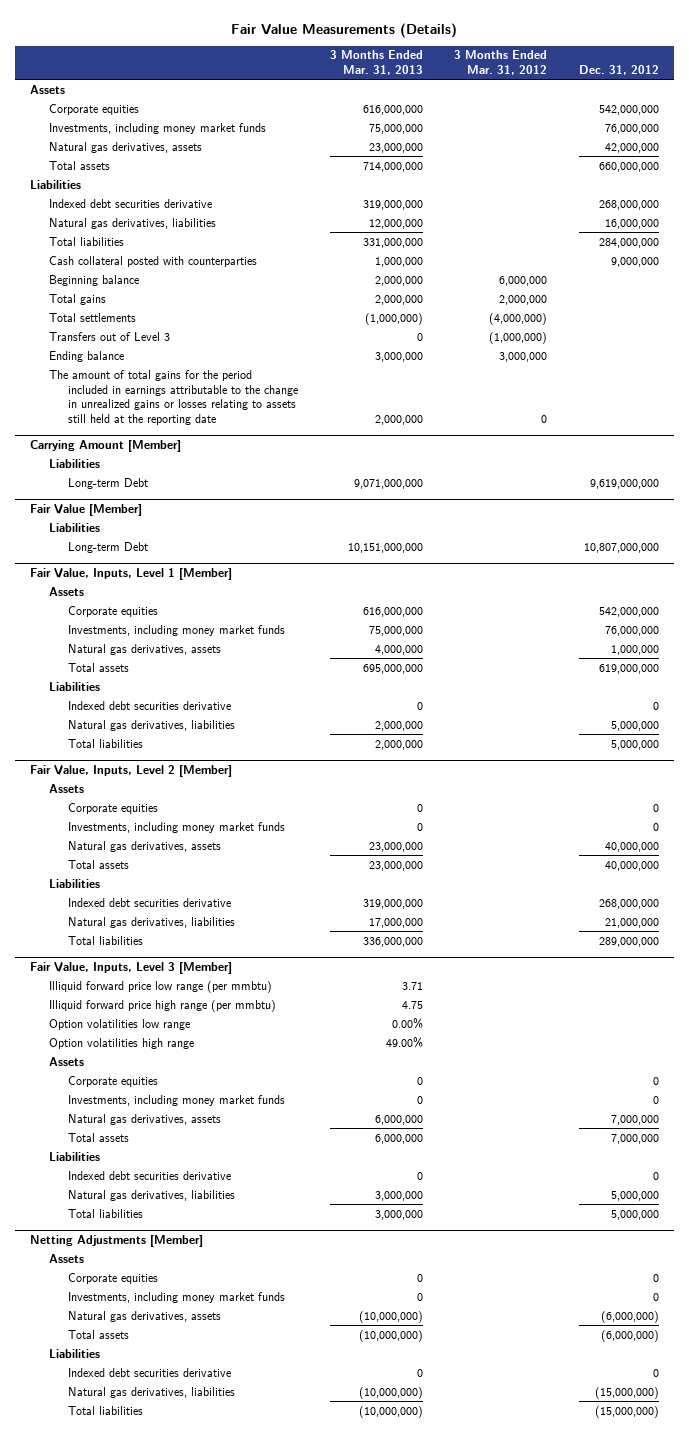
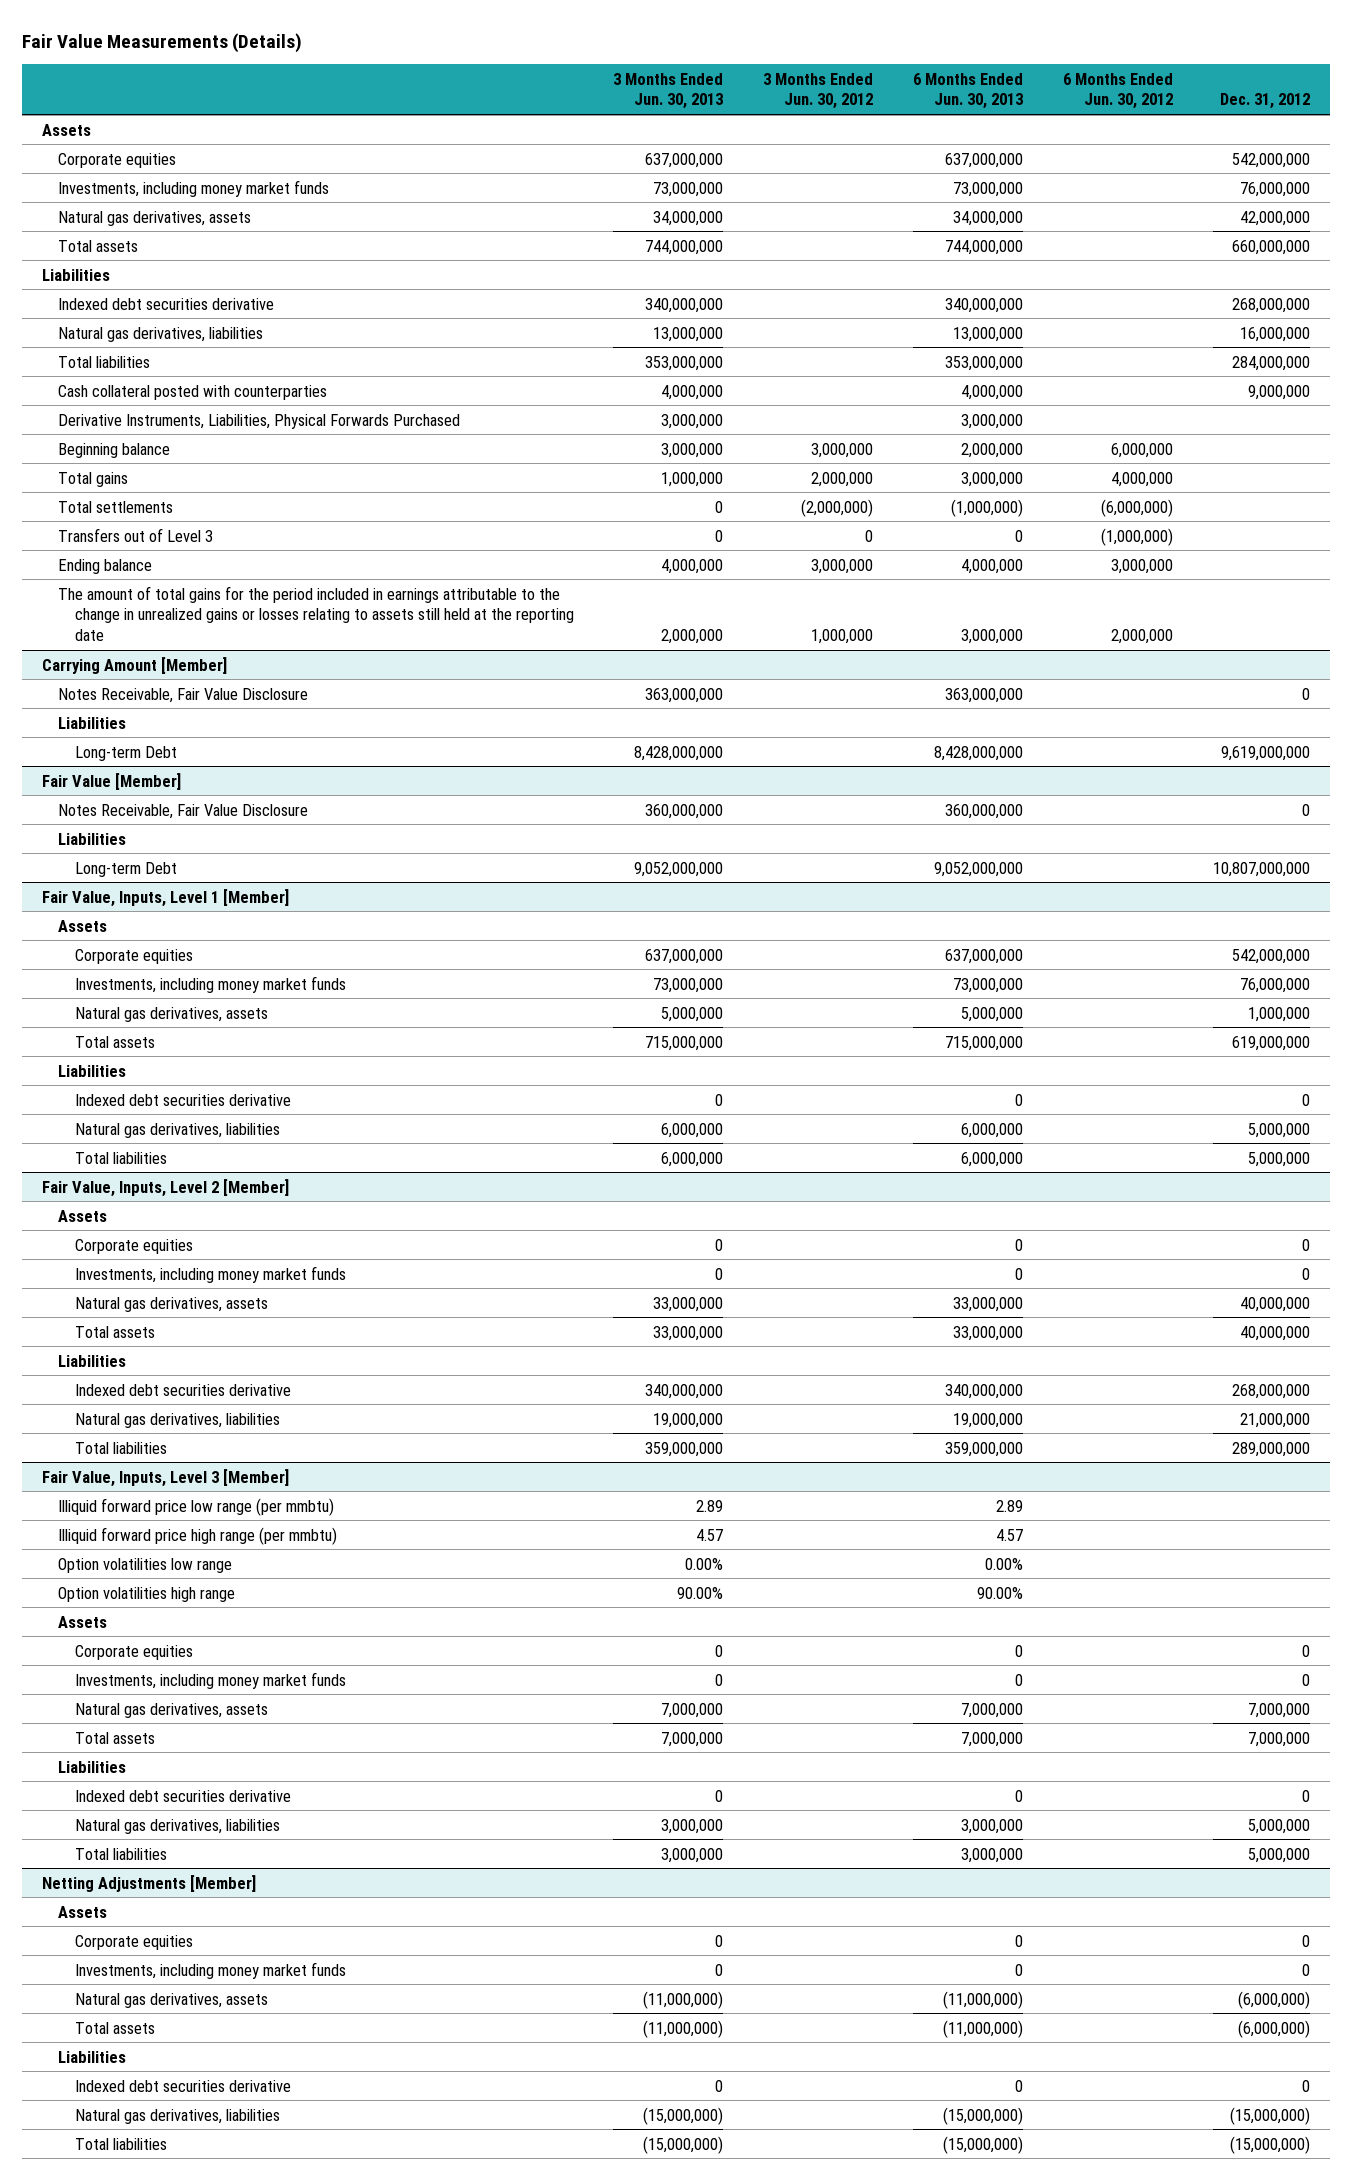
[329,50,423,76] 3 Months Ended Mar. 31, 2013 -> none
[454,50,548,76] 3 Months Ended Mar. 31, 2012 -> none
none -> [613,72,724,110] 3 Months Ended Jun. 30, 2013
none -> [763,72,874,110] 3 Months Ended Jun. 30, 2012
none -> [913,72,1024,110] 6 Months Ended Jun. 30, 2013
none -> [1062,72,1173,110] 6 Months Ended Jun. 30, 2012
none -> [58,413,461,429] Derivative Instruments, Liabilities, Physical Forwards Purchased
none -> [58,687,309,703] Notes Receivable, Fair Value Disclosure
none -> [58,803,309,819] Notes Receivable, Fair Value Disclosure

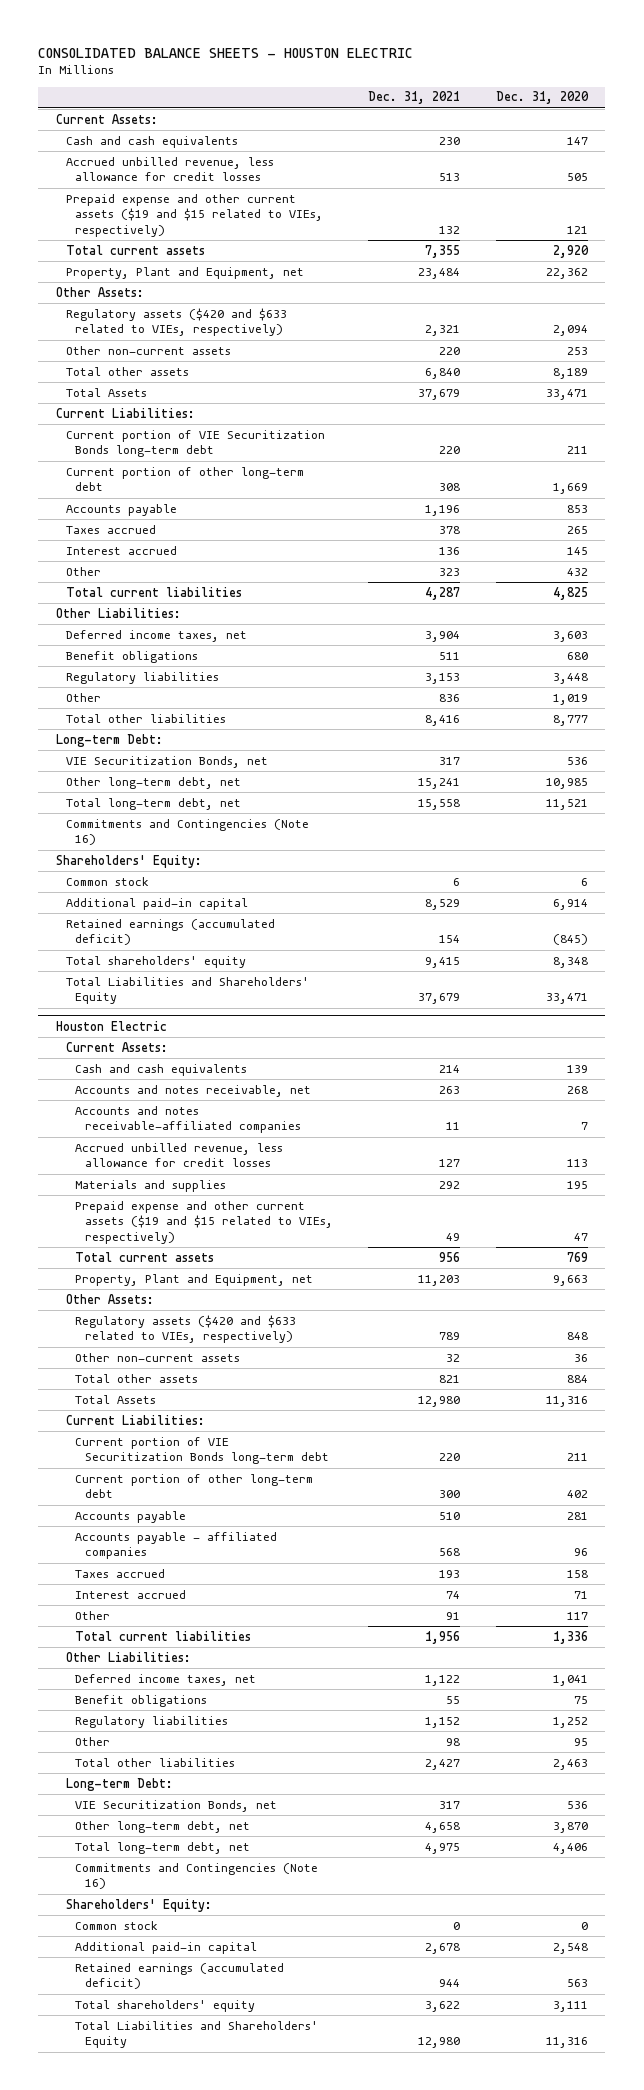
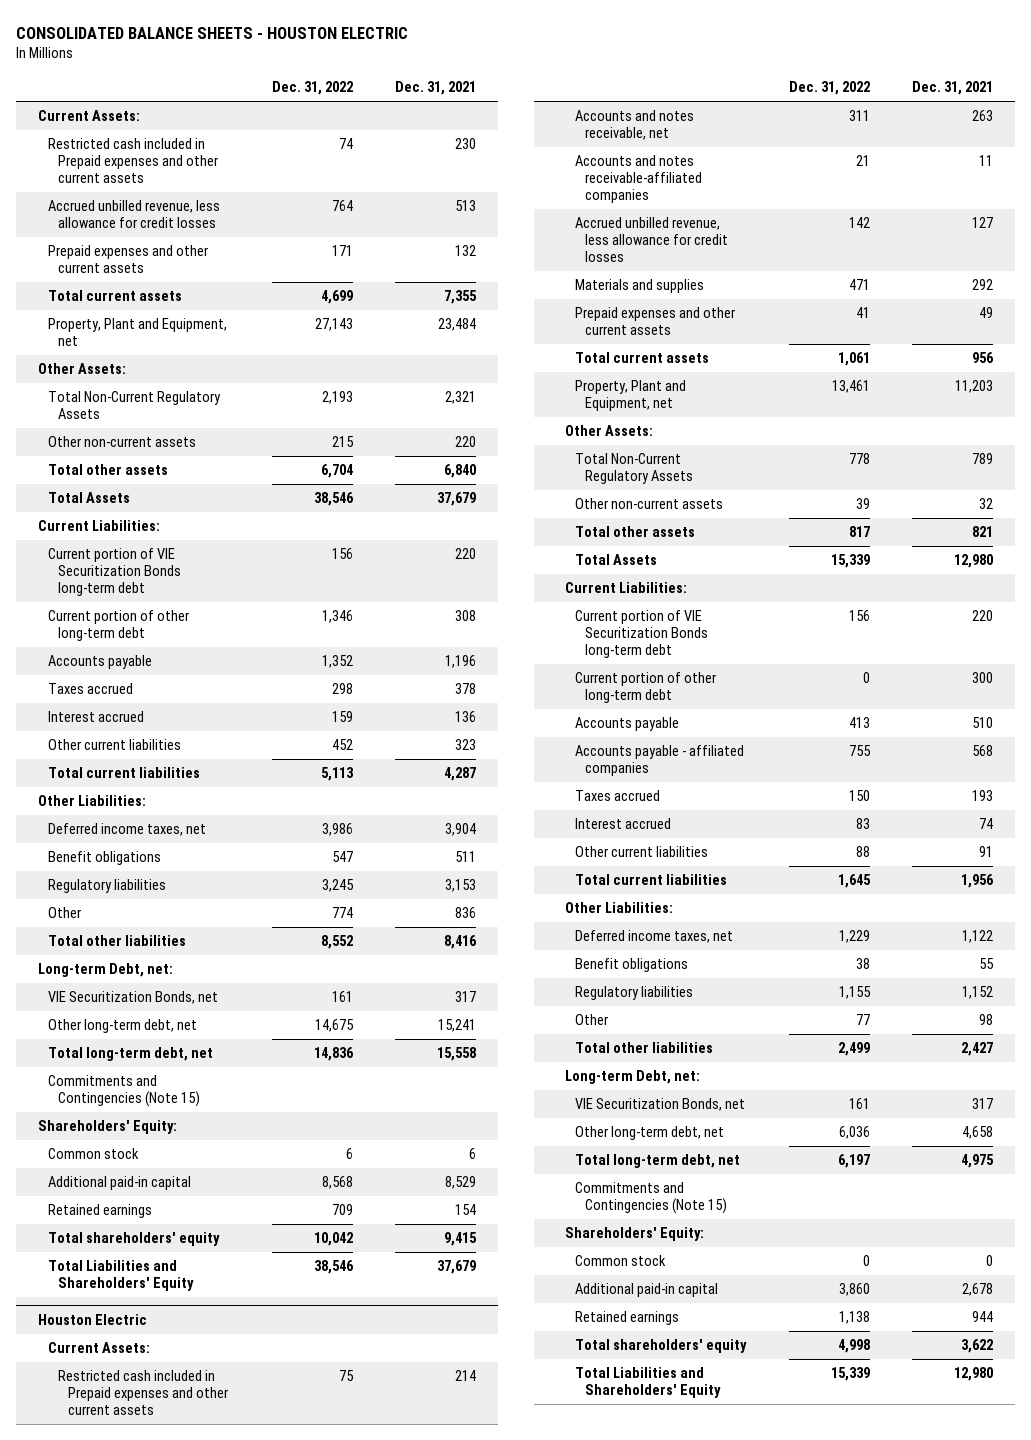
[495,91,589,105] Dec. 31, 2020 -> none
none -> [271,80,353,95] Dec. 31, 2022
[65,135,238,148] Cash and cash equivalents -> [47,138,219,183] Restricted cash included in Prepaid expenses and other current assets
[65,193,324,237] Prepaid expense and other current assets ($19 and $15 related to VIEs, respectively) -> [47,245,208,274] Prepaid expenses and other current assets
[65,307,287,337] Regulatory assets ($420 and $633 related to VIEs, respectively) -> [47,391,221,420] Total Non-Current Regulatory Assets
[65,566,101,576] Other -> [47,739,181,751] Other current liabilities
[56,733,164,747] Long-term Debt: -> [37,963,173,978] Long-term Debt, net:
[65,818,309,846] Commitments and Contingencies (Note 16) -> [47,1075,201,1108] Commitments and Contingencies (Note 15)
[65,918,275,946] Retained earnings (accumulated deficit) -> [47,1204,152,1219] Retained earnings
[75,1063,248,1076] Cash and cash equivalents -> [58,1370,229,1415] Restricted cash included in Prepaid expenses and other current assets
[75,1200,333,1244] Prepaid expense and other current assets ($19 and $15 related to VIEs, respectively) -> [575,307,736,336] Prepaid expenses and other current assets
[75,1314,297,1344] Regulatory assets ($420 and $633 related to VIEs, respectively) -> [575,453,694,485] Total Non-Current Regulatory Assets
[75,1610,111,1620] Other -> [575,846,709,858] Other current liabilities
[65,1777,173,1791] Long-term Debt: -> [565,1070,701,1085] Long-term Debt, net:
[75,1862,319,1890] Commitments and Contingencies (Note 16) -> [575,1182,728,1215] Commitments and Contingencies (Note 15)
[75,1962,285,1990] Retained earnings (accumulated deficit) -> [575,1311,680,1326] Retained earnings

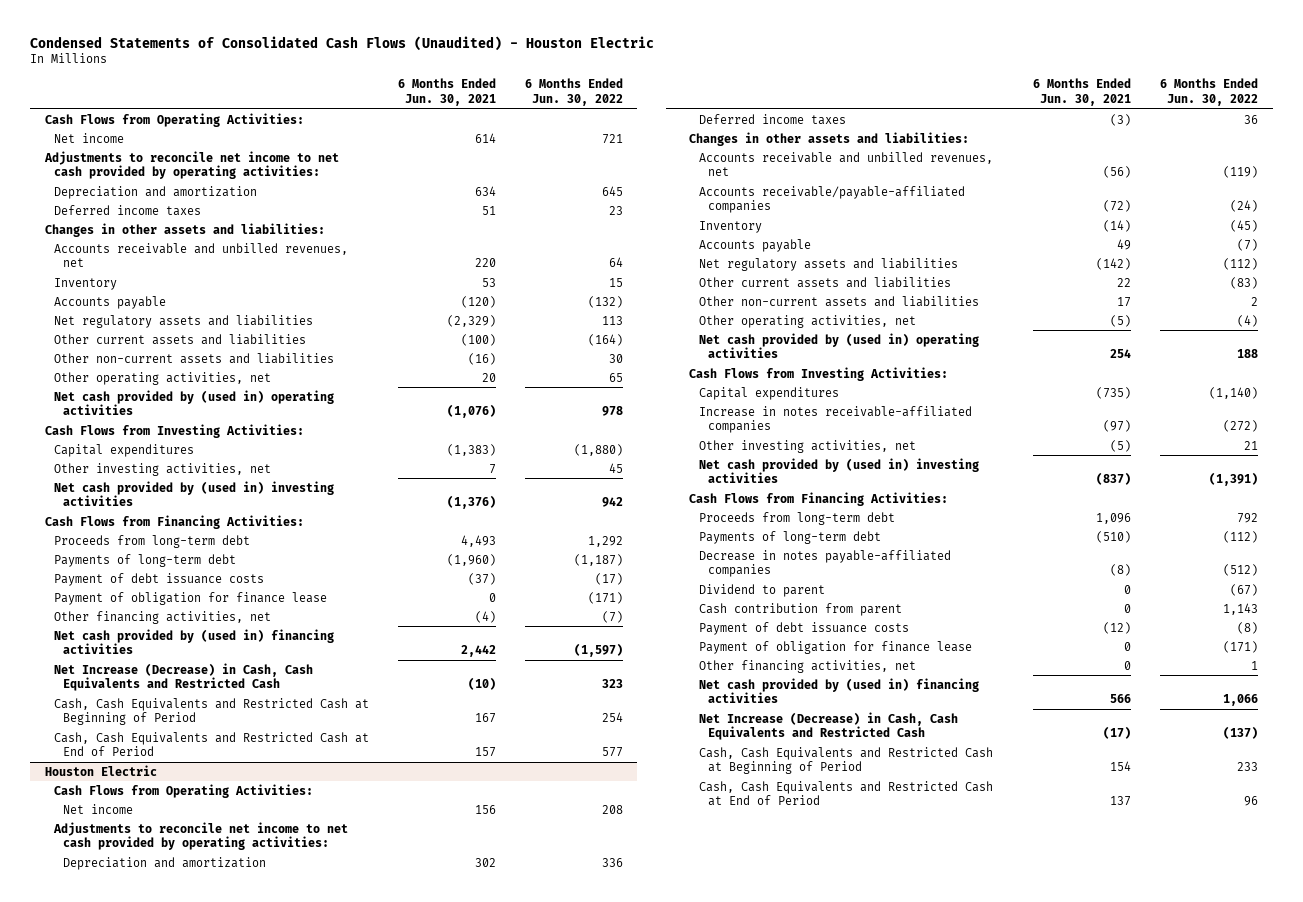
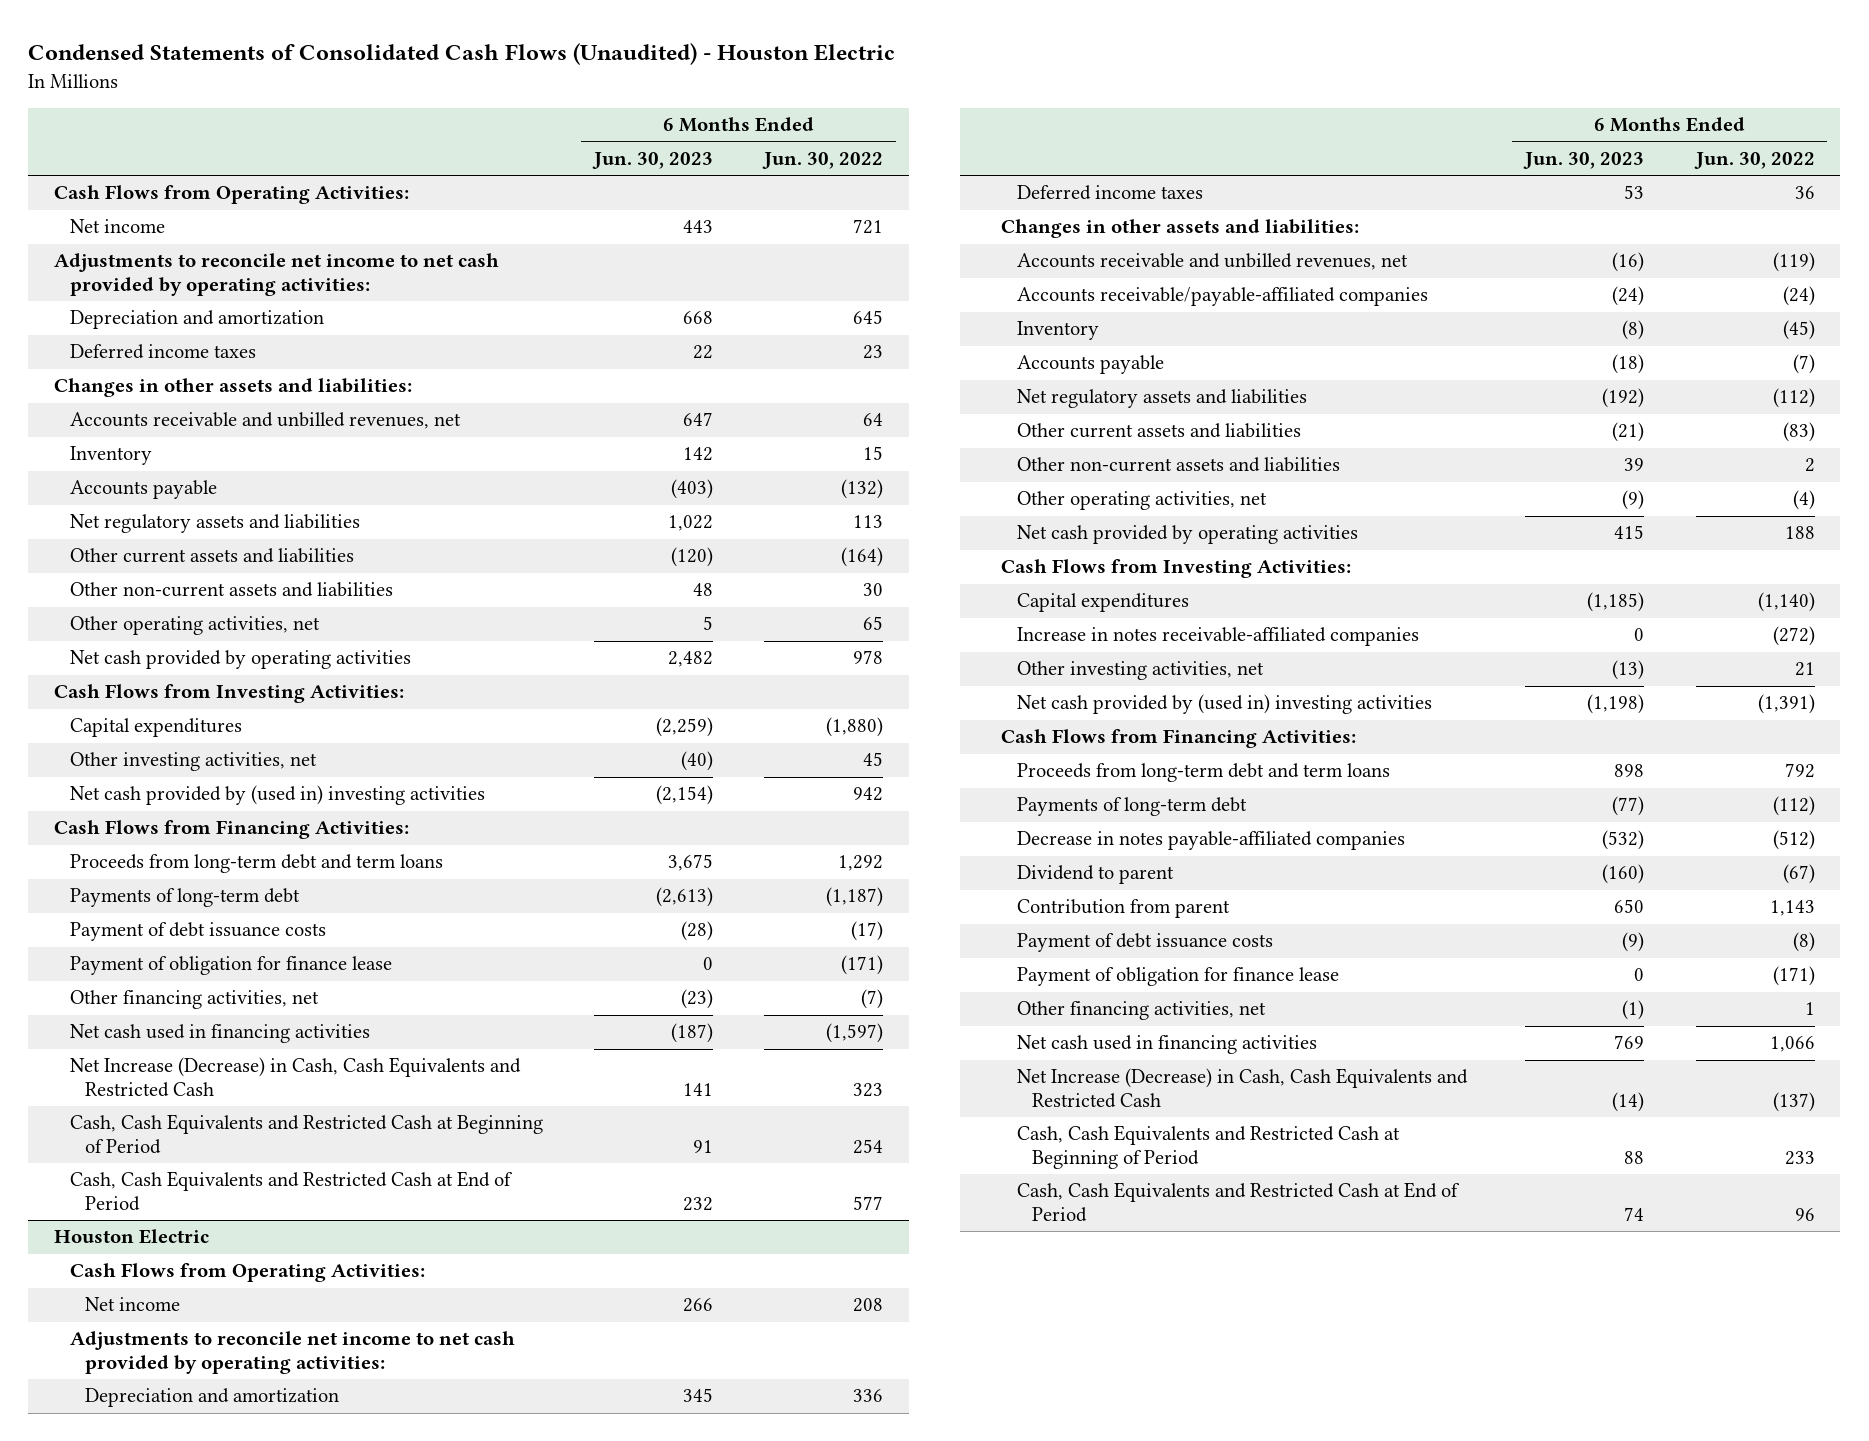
[397,78,496,107] 6 Months Ended Jun. 30, 2021 -> none
none -> [591,152,713,170] Jun. 30, 2023
[53,389,334,416] Net cash provided by (used in) operating activities -> [69,650,411,670] Net cash provided by operating activities
[53,534,250,548] Proceeds from long-term debt -> [69,854,443,874] Proceeds from long-term debt and term loans
[53,628,334,655] Net cash provided by (used in) financing activities -> [69,1024,370,1044] Net cash used in financing activities
[698,332,979,359] Net cash provided by (used in) operating activities -> [1016,525,1358,545] Net cash provided by operating activities
[698,511,895,525] Proceeds from long-term debt -> [1016,763,1390,783] Proceeds from long-term debt and term loans
[698,602,902,616] Cash contribution from parent -> [1016,899,1230,919] Contribution from parent
[698,677,979,704] Net cash provided by (used in) financing activities -> [1016,1035,1317,1055] Net cash used in financing activities

